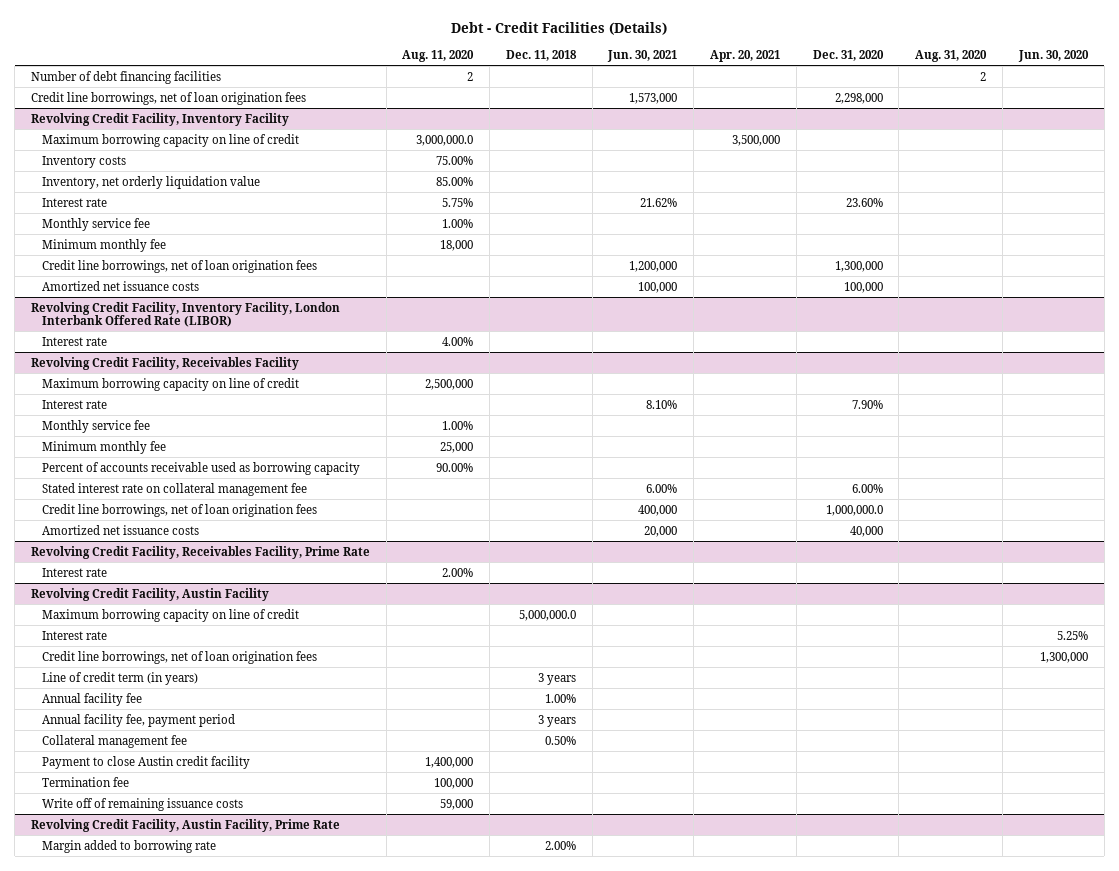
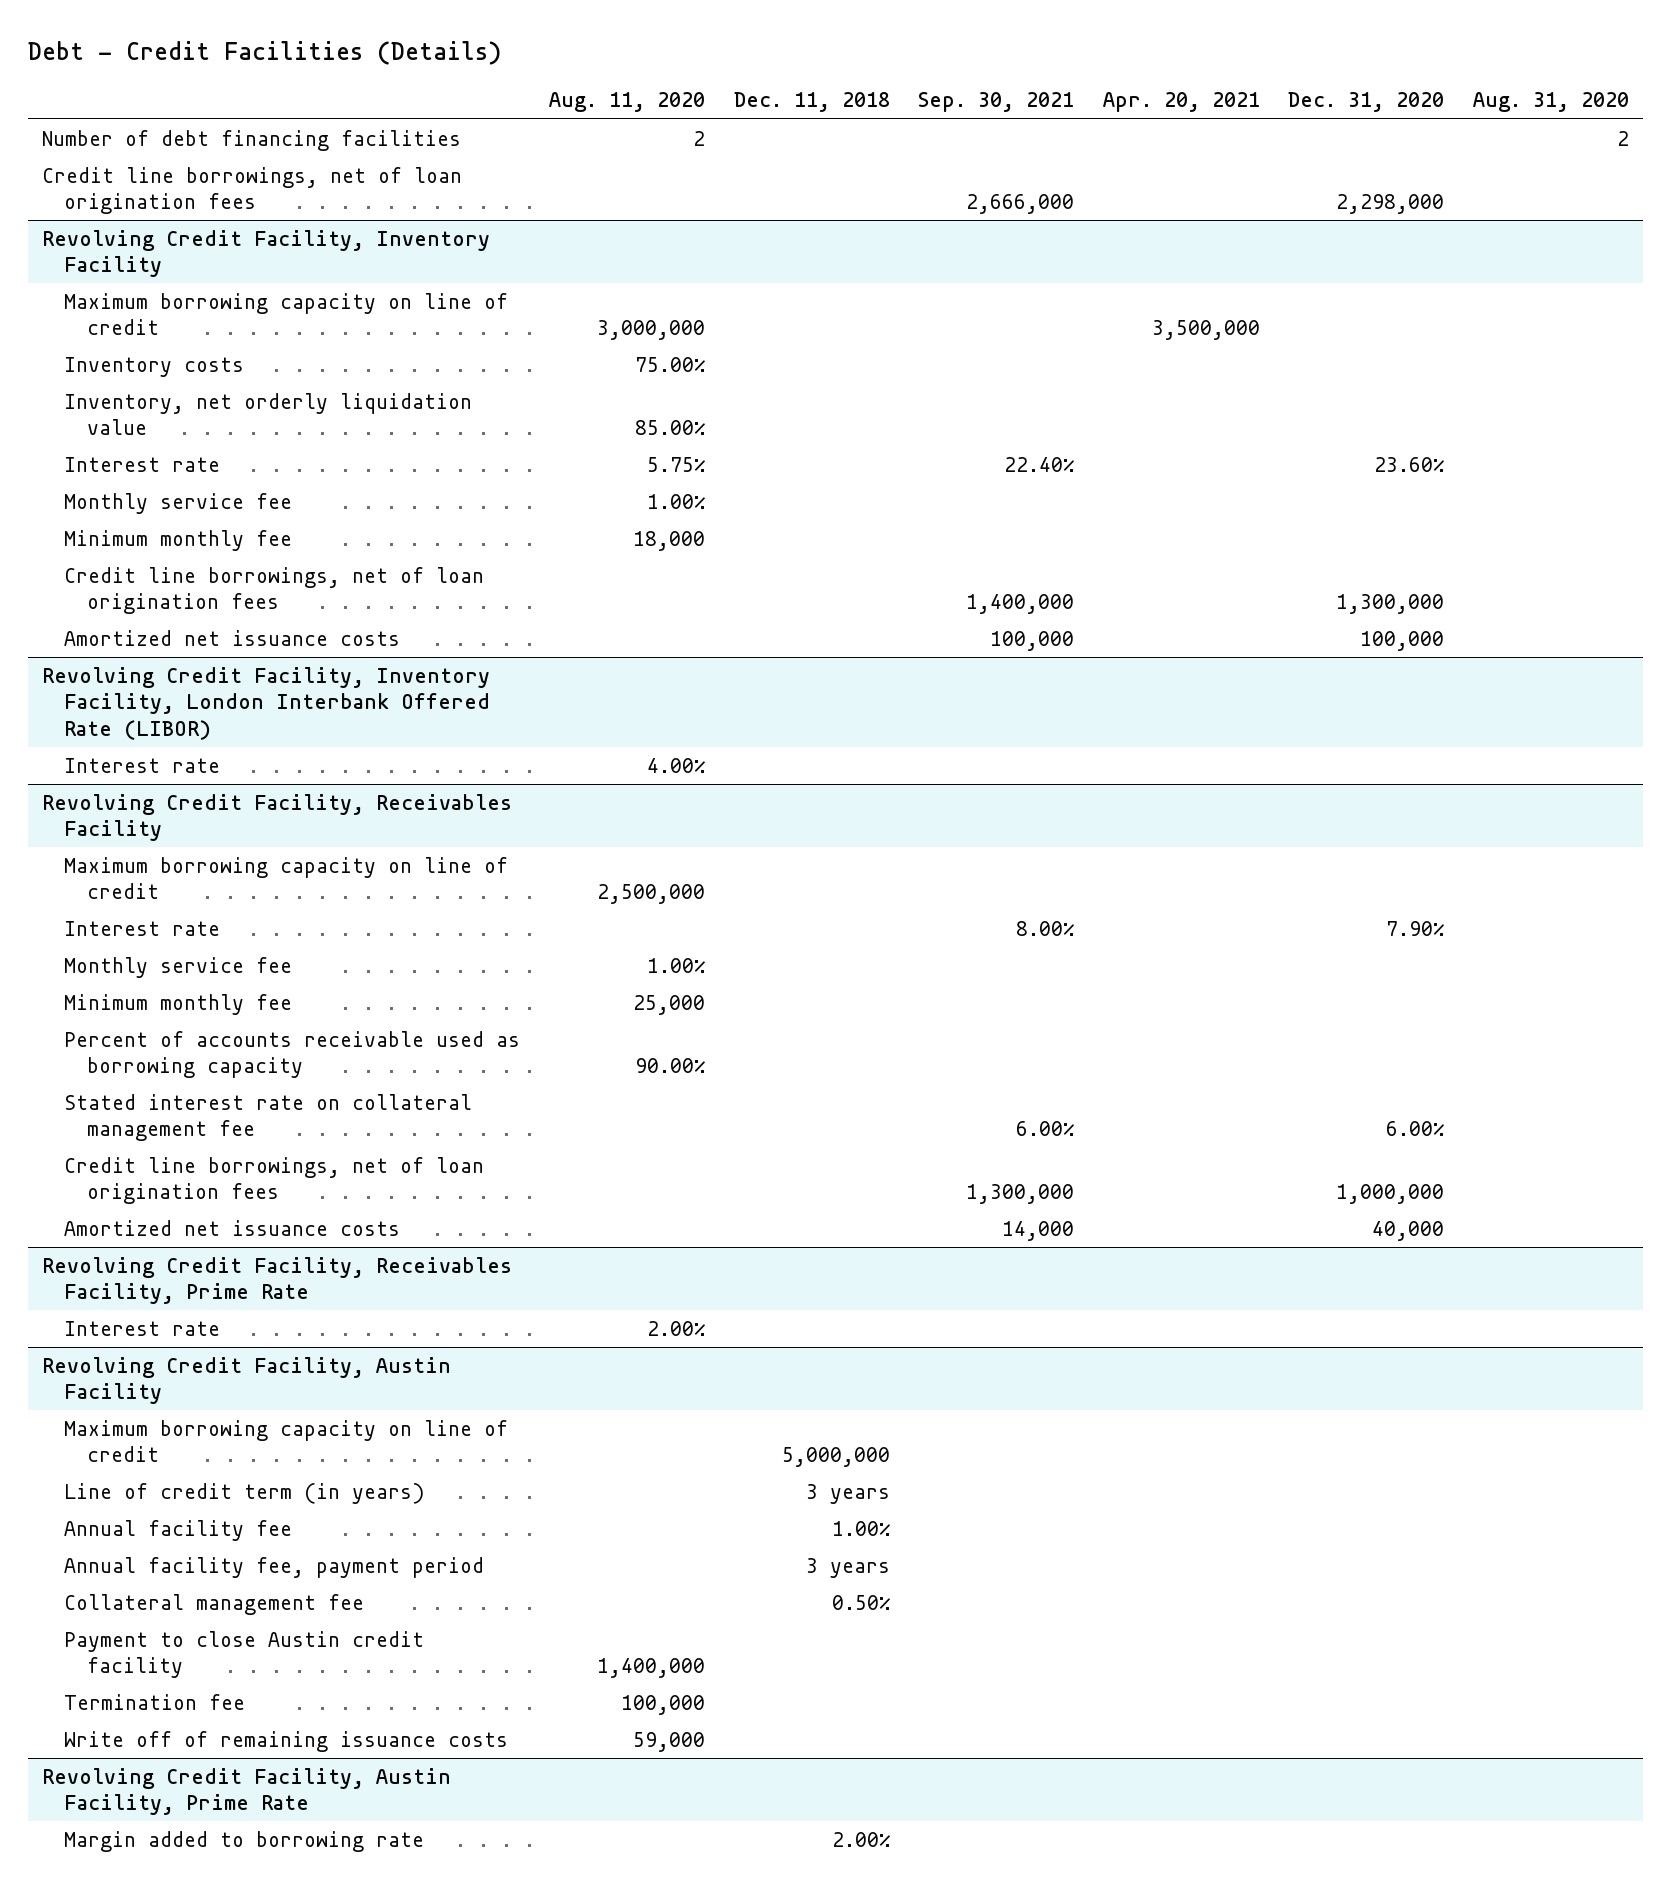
[607,49,678,62] Jun. 30, 2021 -> none
[1017,49,1089,62] Jun. 30, 2020 -> none
none -> [918,92,1075,113] Sep. 30, 2021
[416,134,474,146] 3,000,000.0 -> [596,320,705,341] 3,000,000
[825,504,883,516] 1,000,000.0 -> [1336,1184,1445,1205] 1,000,000
[41,630,107,640] Interest rate -> none
[41,650,317,664] Credit line borrowings, net of loan origination fees -> none
[518,609,576,621] 5,000,000.0 -> [781,1447,890,1468] 5,000,000

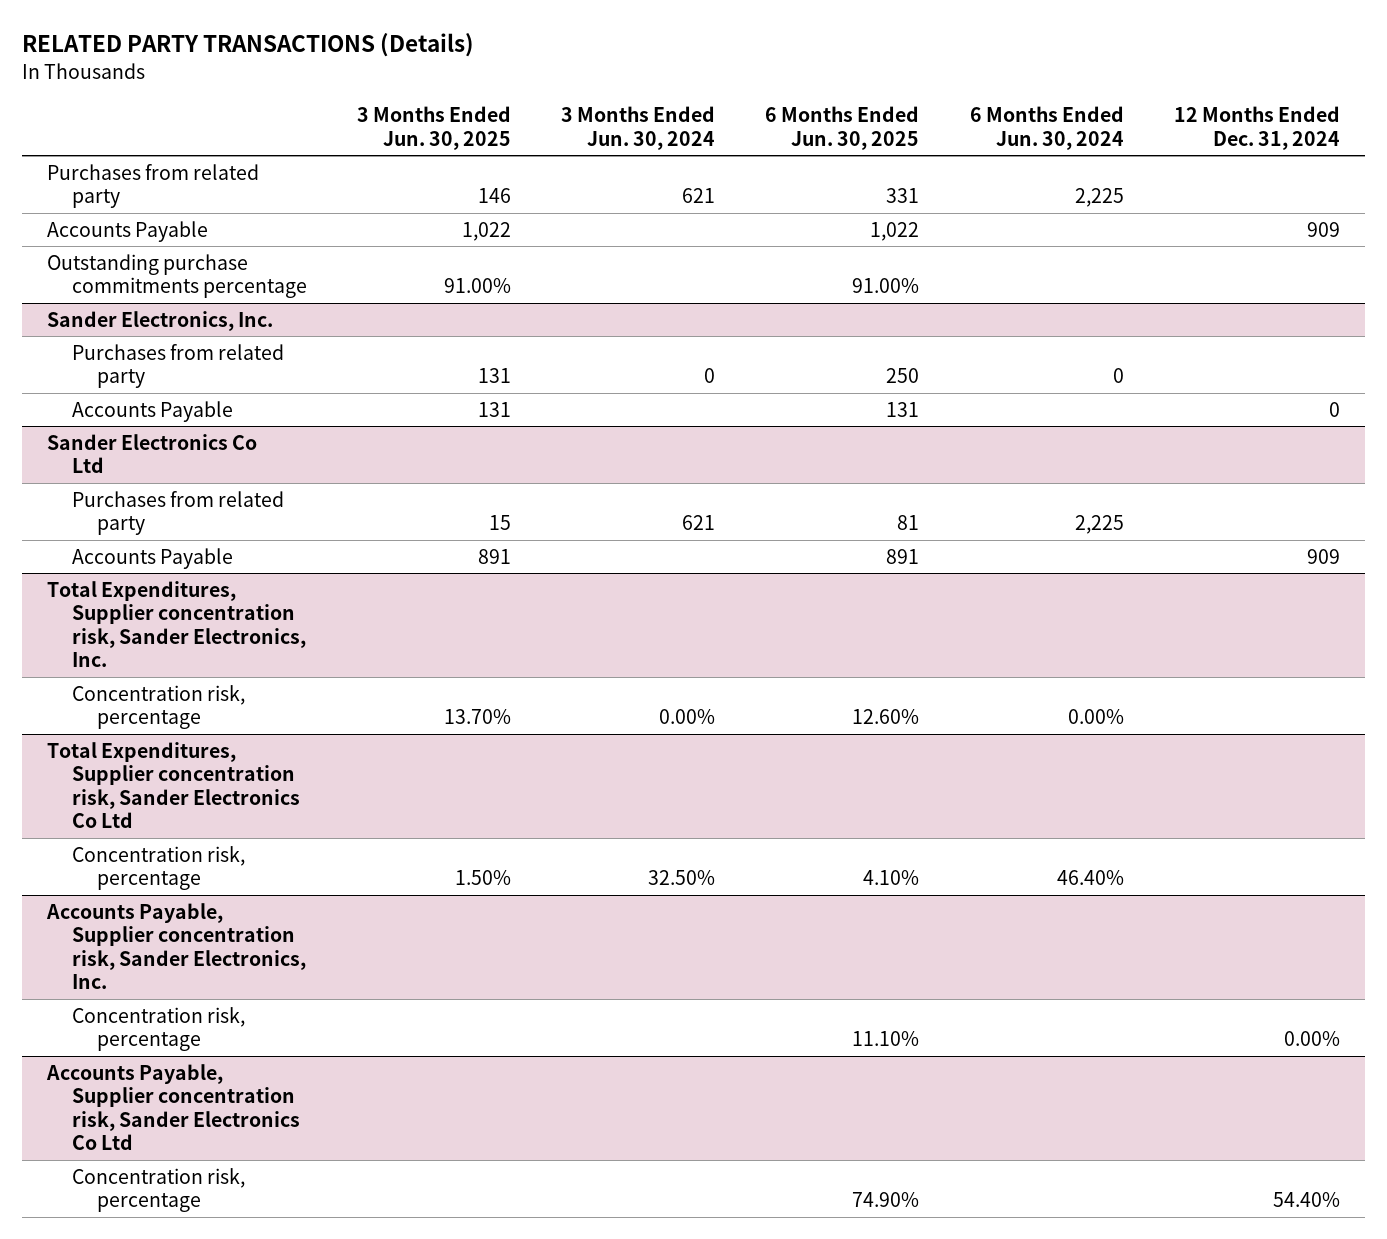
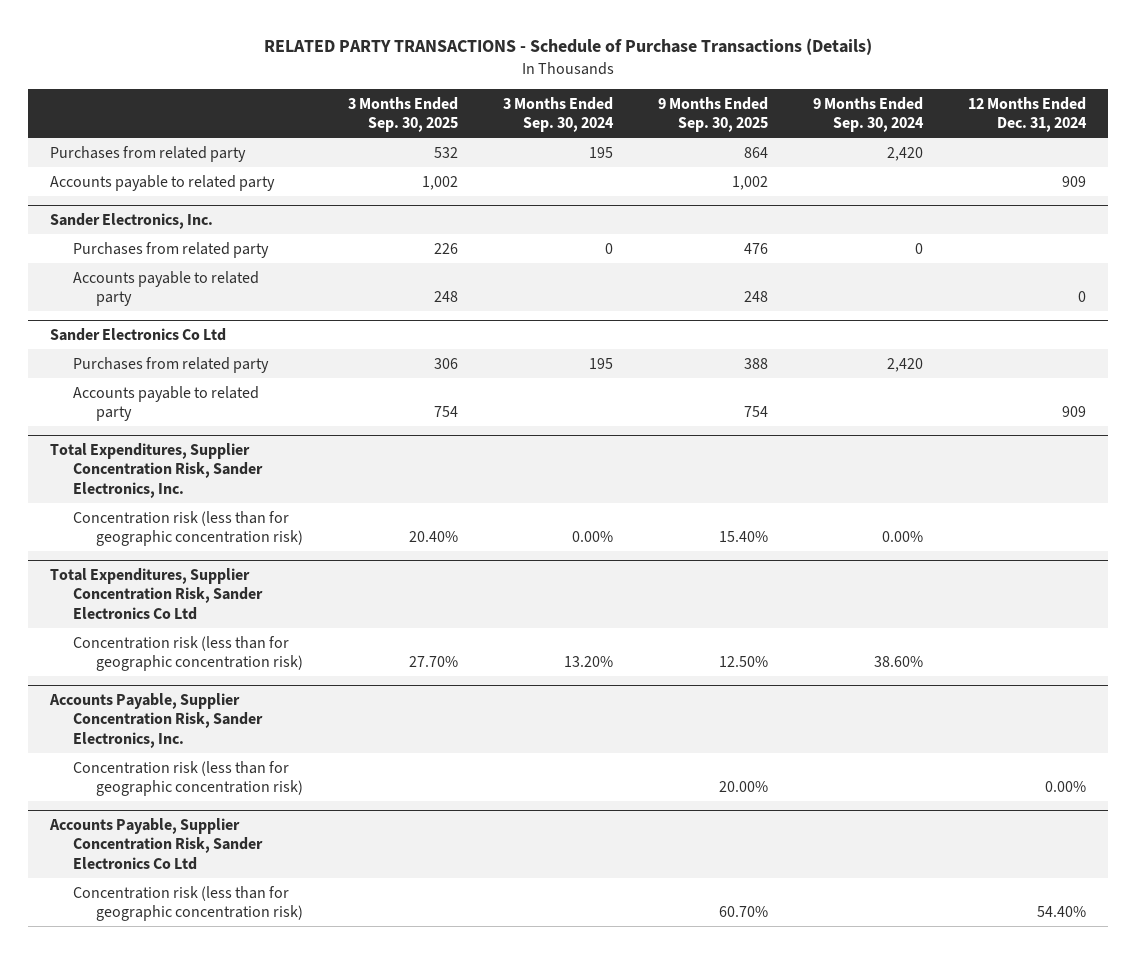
[22,33,475,58] RELATED PARTY TRANSACTIONS (Details) -> [263,38,872,56] RELATED PARTY TRANSACTIONS - Schedule of Purchase Transactions (Details)
[357,105,512,150] 3 Months Ended Jun. 30, 2025 -> none
[561,105,716,150] 3 Months Ended Jun. 30, 2024 -> none
[765,105,920,150] 6 Months Ended Jun. 30, 2025 -> none
[969,105,1124,150] 6 Months Ended Jun. 30, 2024 -> none
none -> [348,96,459,133] 3 Months Ended Sep. 30, 2025
none -> [502,96,614,133] 3 Months Ended Sep. 30, 2024
none -> [657,96,768,133] 9 Months Ended Sep. 30, 2025
none -> [812,96,924,133] 9 Months Ended Sep. 30, 2024
[47,253,308,299] Outstanding purchase commitments percentage -> none
[47,220,209,242] Accounts Payable -> [50,174,276,191] Accounts payable to related party
[72,400,234,422] Accounts Payable -> [73,270,260,306] Accounts payable to related party
[72,547,234,569] Accounts Payable -> [73,385,260,421] Accounts payable to related party
[47,580,307,668] Total Expenditures, Supplier concentration risk, Sander Electronics, Inc. -> [50,443,264,498] Total Expenditures, Supplier Concentration Risk, Sander Electronics, Inc.
[72,684,246,730] Concentration risk, percentage -> [73,510,304,546] Concentration risk (less than for geographic concentration risk)
[47,741,301,829] Total Expenditures, Supplier concentration risk, Sander Electronics Co Ltd -> [50,568,264,620] Total Expenditures, Supplier Concentration Risk, Sander Electronics Co Ltd
[72,845,246,891] Concentration risk, percentage -> [73,635,304,671] Concentration risk (less than for geographic concentration risk)
[46,902,307,990] Accounts Payable, Supplier concentration risk, Sander Electronics, Inc. -> [49,693,264,748] Accounts Payable, Supplier Concentration Risk, Sander Electronics, Inc.
[72,1006,246,1052] Concentration risk, percentage -> [73,760,304,796] Concentration risk (less than for geographic concentration risk)
[46,1063,301,1151] Accounts Payable, Supplier concentration risk, Sander Electronics Co Ltd -> [49,818,264,870] Accounts Payable, Supplier Concentration Risk, Sander Electronics Co Ltd
[72,1167,246,1213] Concentration risk, percentage -> [73,885,304,921] Concentration risk (less than for geographic concentration risk)

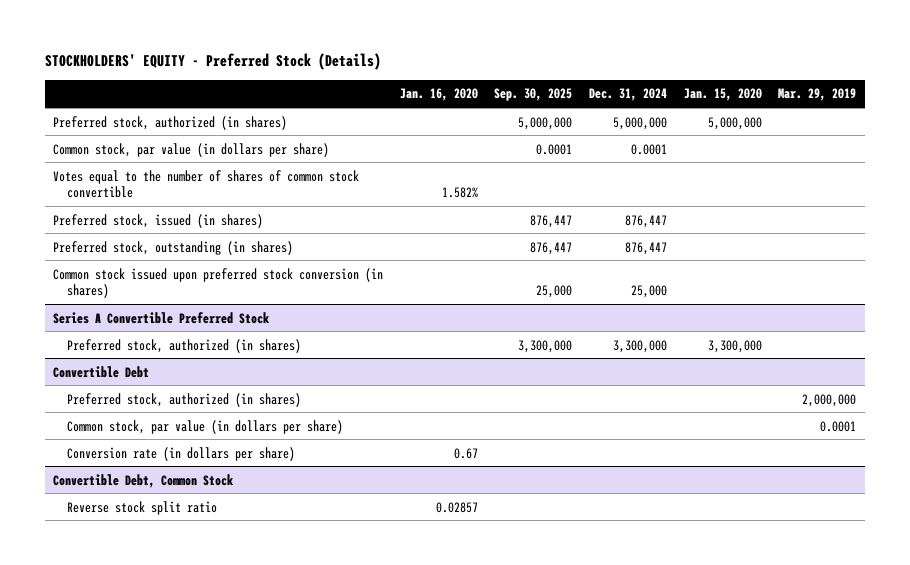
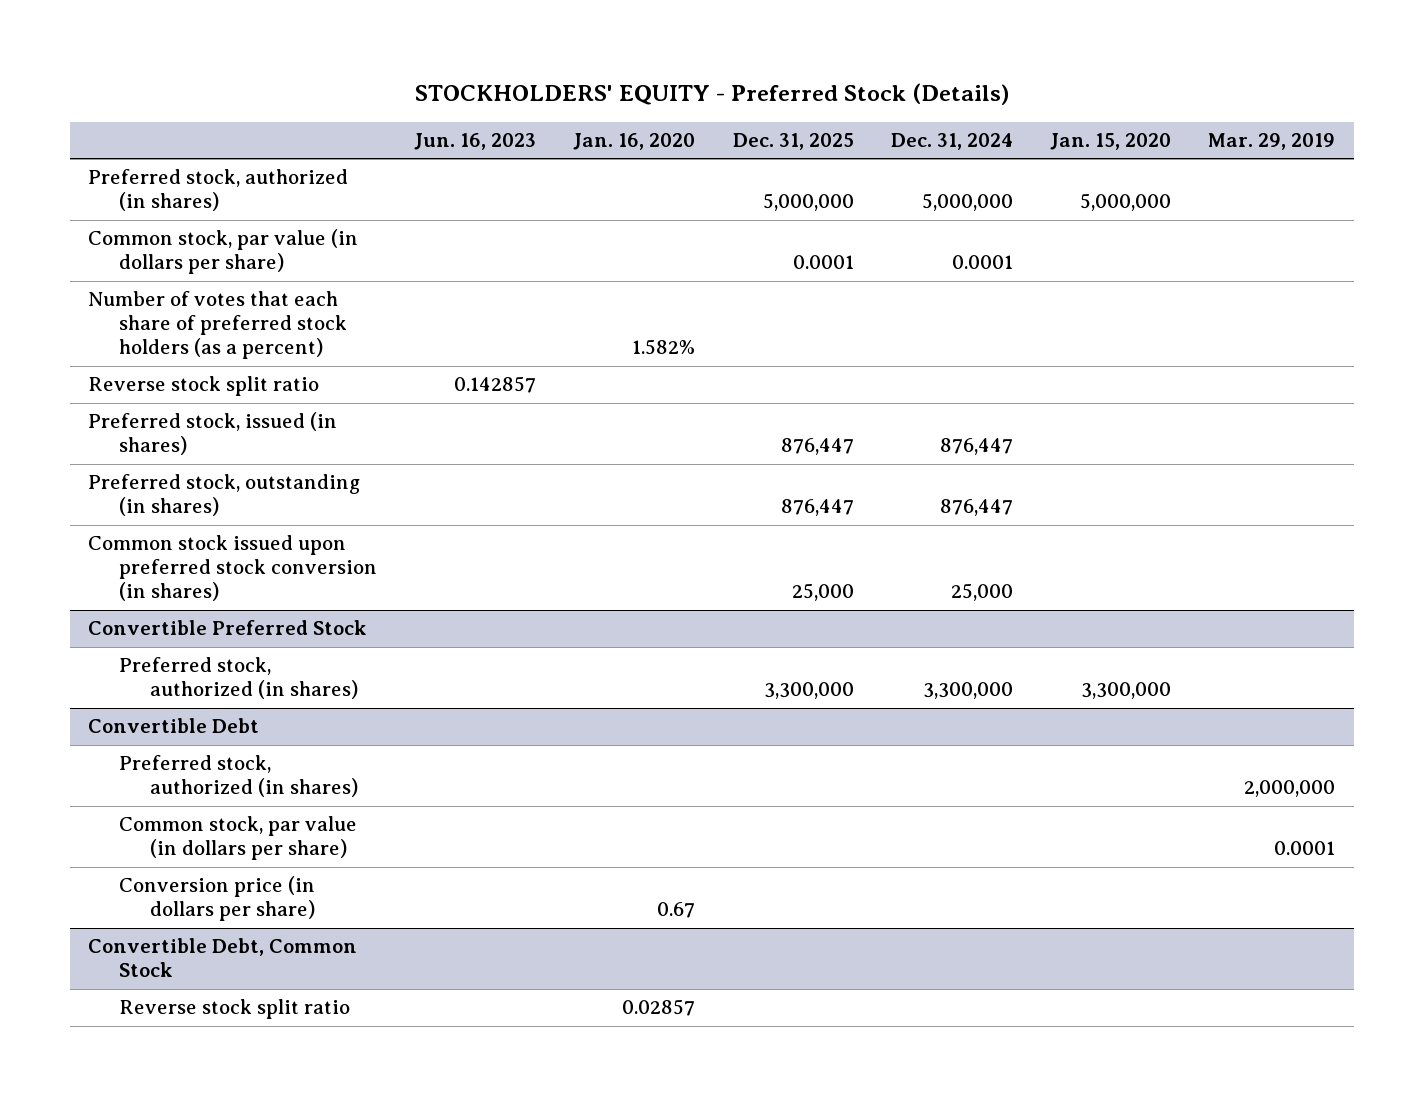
[494,88,573,102] Sep. 30, 2025 -> none
none -> [414,132,537,150] Jun. 16, 2023
none -> [732,132,854,150] Dec. 31, 2025
[53,169,360,199] Votes equal to the number of shares of common stock convertible -> [88,291,348,360] Number of votes that each share of preferred stock holders (as a percent)
none -> [88,376,320,397] Reverse stock split ratio
[53,311,270,324] Series A Convertible Preferred Stock -> [88,620,368,636] Convertible Preferred Stock
[66,446,295,461] Conversion rate (in dollars per share) -> [119,876,316,922] Conversion price (in dollars per share)

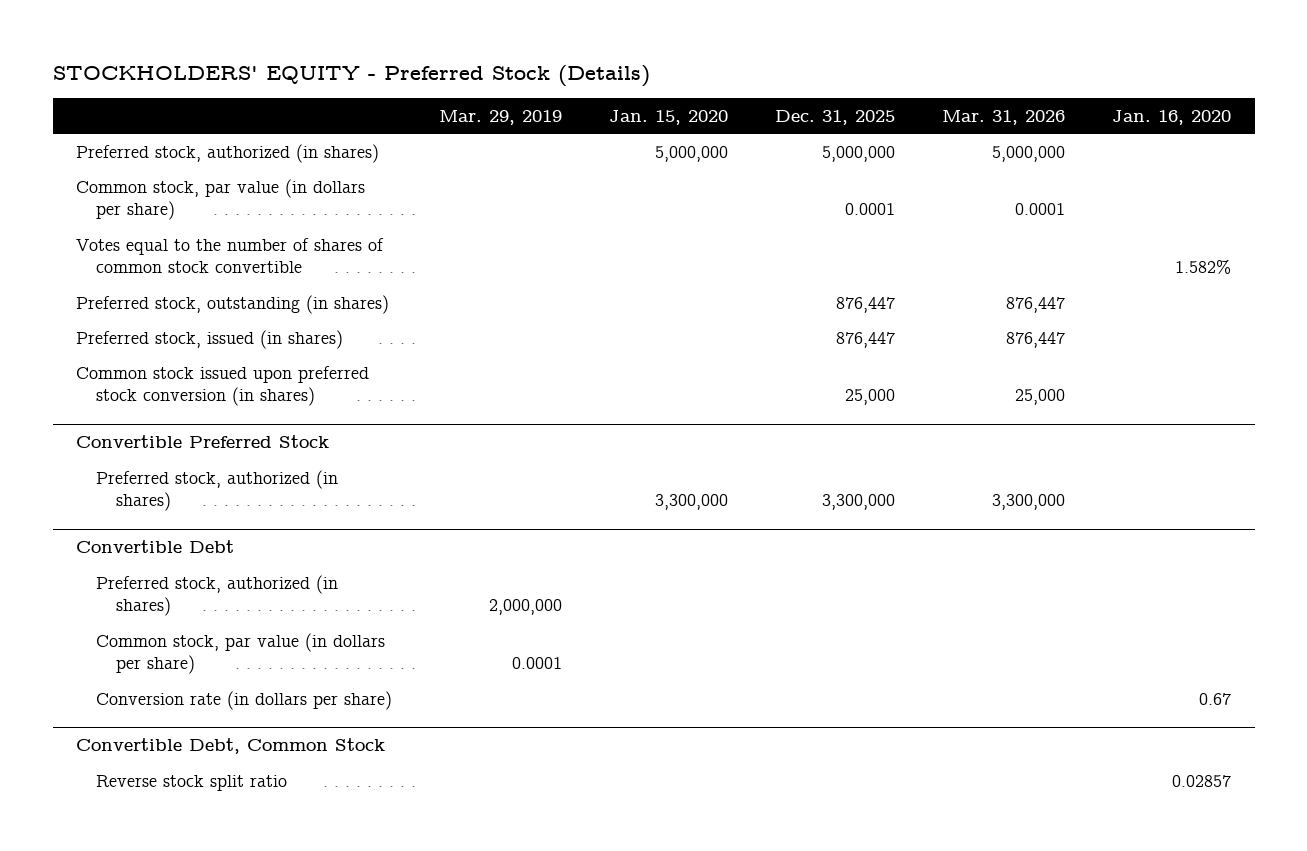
[414,132,537,150] Jun. 16, 2023 -> none
[890,132,1013,150] Dec. 31, 2024 -> none
none -> [942,109,1066,125] Mar. 31, 2026
[88,376,320,397] Reverse stock split ratio -> none
[88,291,348,360] Number of votes that each share of preferred stock holders (as a percent) -> [76,237,385,274] Votes equal to the number of shares of common stock convertible
[88,412,338,456] Preferred stock, issued (in shares) -> [76,329,344,349] Preferred stock, issued (in shares)
[119,876,316,922] Conversion price (in dollars per share) -> [96,690,393,710] Conversion rate (in dollars per share)

